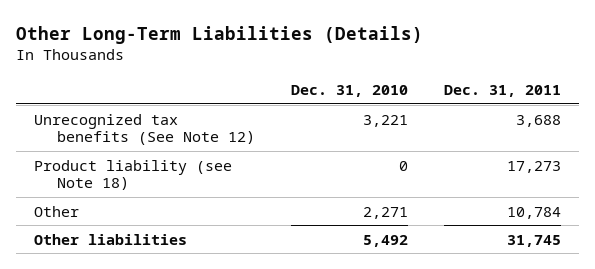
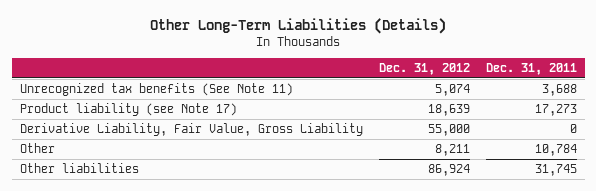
[291,85,409,98] Dec. 31, 2010 -> none
none -> [378,63,470,76] Dec. 31, 2012
[34,113,256,146] Unrecognized tax benefits (See Note 12) -> [19,82,293,96] Unrecognized tax benefits (See Note 11)
[34,159,233,191] Product liability (see Note 18) -> [19,102,237,116] Product liability (see Note 17)
none -> [19,122,363,136] Derivative Liability, Fair Value, Gross Liability

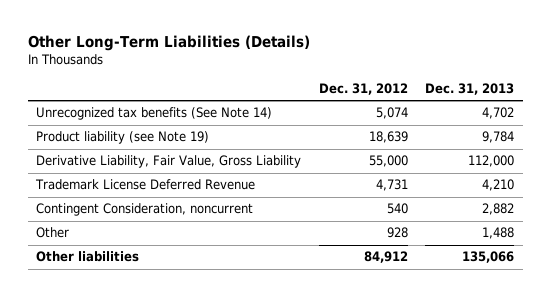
[485,63,577,76] Dec. 31, 2011 -> none
none -> [424,83,514,96] Dec. 31, 2013
[19,82,293,96] Unrecognized tax benefits (See Note 11) -> [36,107,273,121] Unrecognized tax benefits (See Note 14)
[19,102,237,116] Product liability (see Note 17) -> [36,131,210,145] Product liability (see Note 19)
none -> [35,179,256,191] Trademark License Deferred Revenue
none -> [36,203,254,217] Contingent Consideration, noncurrent
[434,143,470,156] 8,211 -> [386,227,408,239] 928
[427,163,470,176] 86,924 -> [363,251,408,264] 84,912

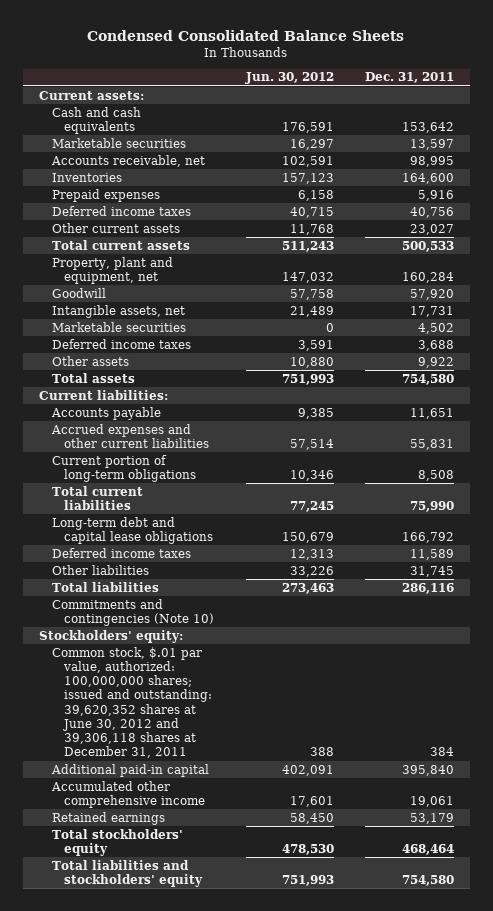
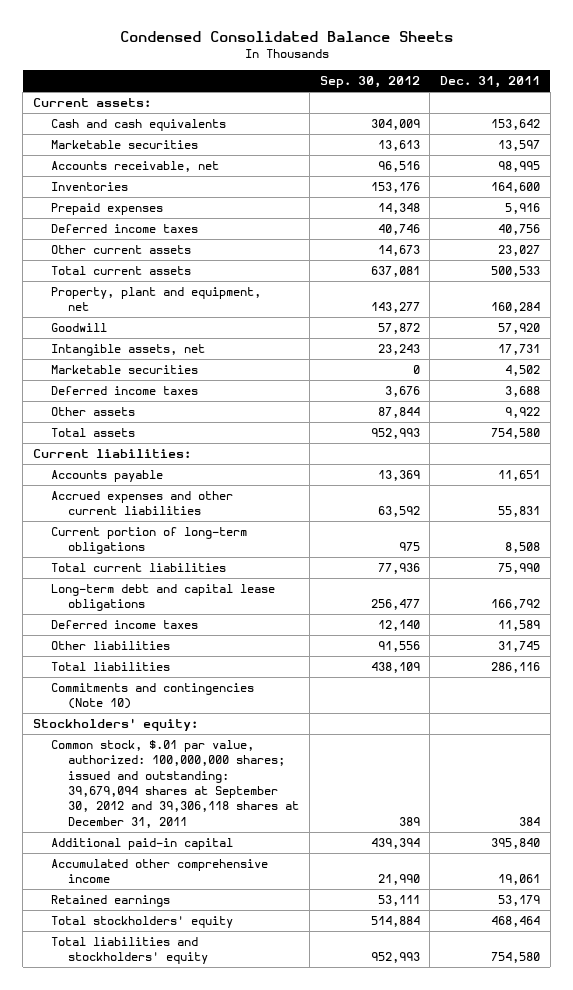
[244,72,334,85] Jun. 30, 2012 -> none
none -> [319,76,420,89] Sep. 30, 2012
[51,646,213,759] Common stock, $.01 par value, authorized: 100,000,000 shares; issued and outstanding: 39,620,352 shares at June 30, 2012 and 39,306,118 shares at December 31, 2011 -> [50,740,299,828] Common stock, $.01 par value, authorized: 100,000,000 shares; issued and outstanding: 39,679,094 shares at September 30, 2012 and 39,306,118 shares at December 31, 2011

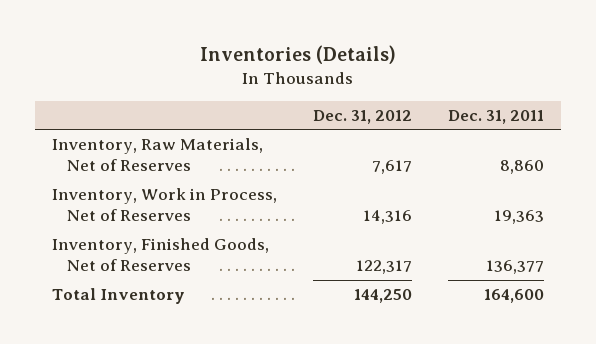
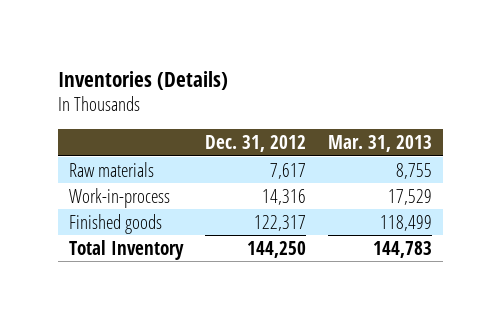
[447,109,544,124] Dec. 31, 2011 -> none
none -> [328,135,433,153] Mar. 31, 2013
[52,138,264,172] Inventory, Raw Materials, Net of Reserves -> [69,161,155,177] Raw materials
[52,188,278,222] Inventory, Work in Process, Net of Reserves -> [69,187,171,208] Work-in-process
[52,238,270,272] Inventory, Finished Goods, Net of Reserves -> [69,213,163,234] Finished goods

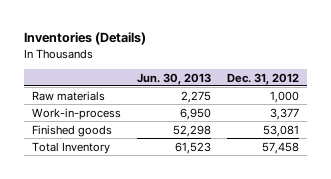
[328,135,433,153] Mar. 31, 2013 -> none
none -> [137,72,212,85] Jun. 30, 2013
[270,162,307,179] 7,617 -> [269,90,299,103] 1,000
[262,188,307,205] 14,316 -> [269,107,299,120] 3,377
[254,214,307,231] 122,317 -> [262,124,299,137] 53,081
[247,240,307,258] 144,250 -> [261,141,299,154] 57,458

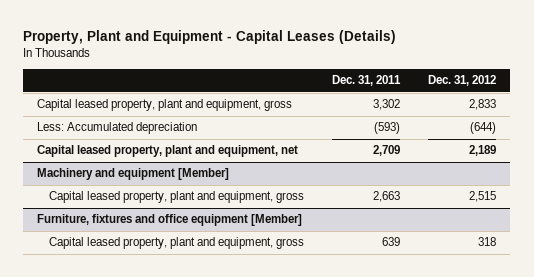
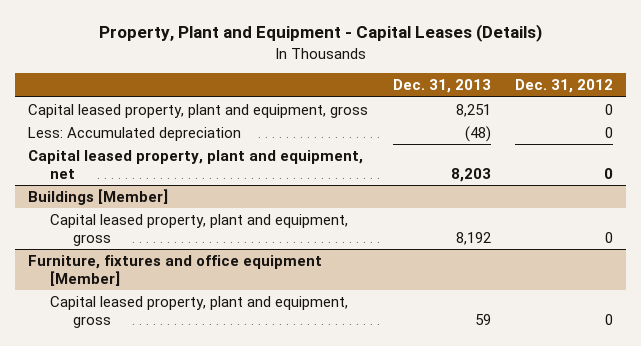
[332,75,402,87] Dec. 31, 2011 -> none
none -> [392,79,491,94] Dec. 31, 2013
[37,168,230,181] Machinery and equipment [Member] -> none
[469,99,497,111] 2,833 -> [605,103,614,115] 0
[470,122,497,135] (644) -> [605,126,614,138] 0
[469,145,497,157] 2,189 -> [604,167,614,179] 0
none -> [27,188,168,205] Buildings [Member]
[469,191,497,203] 2,515 -> [605,231,614,243] 0
[478,237,497,247] 318 -> [605,313,614,325] 0

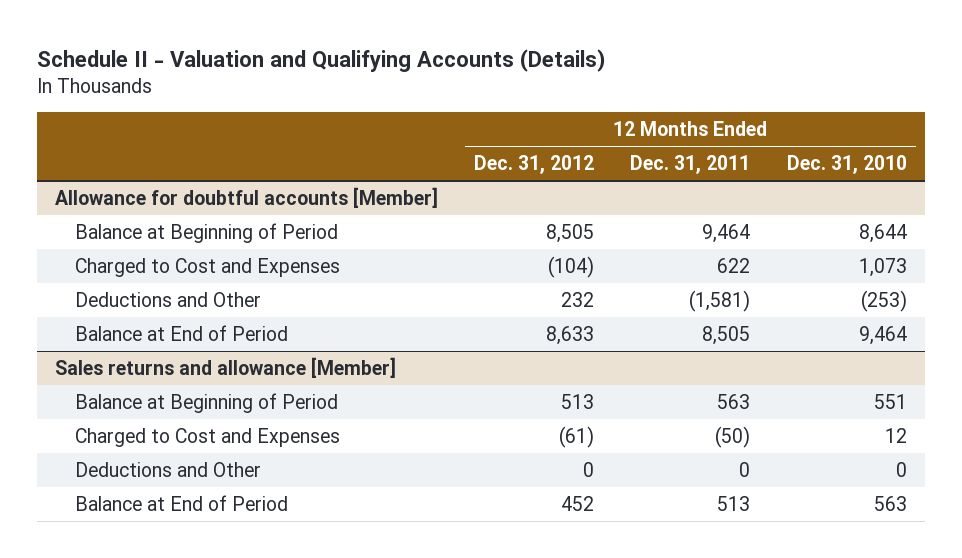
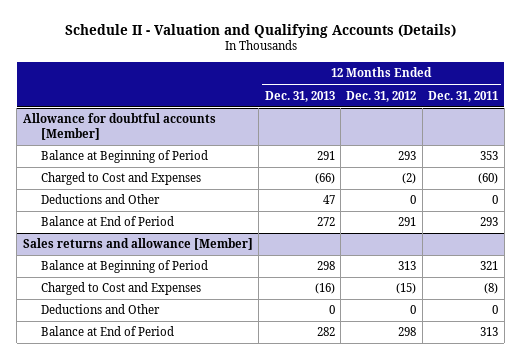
[786,155,907,175] Dec. 31, 2010 -> none
none -> [264,90,335,102] Dec. 31, 2013
[546,223,595,243] 8,505 -> [398,151,417,161] 293
[702,223,751,243] 9,464 -> [480,151,499,161] 353
[548,255,595,278] (104) -> [402,173,417,185] (2)
[717,257,751,273] 622 -> [478,173,499,185] (60)
[561,291,595,307] 232 -> [410,195,417,205] 0
[689,289,751,312] (1,581) -> [492,195,499,205] 0
[546,325,595,345] 8,633 -> [398,217,417,227] 291
[702,325,751,345] 8,505 -> [480,217,499,227] 293
[561,393,595,409] 513 -> [398,261,417,271] 313
[717,393,751,409] 563 -> [480,261,499,271] 321
[559,425,595,448] (61) -> [396,283,417,295] (15)
[715,425,751,448] (50) -> [484,283,499,295] (8)
[561,495,595,511] 452 -> [398,327,417,337] 298
[717,495,751,511] 513 -> [480,327,499,337] 313

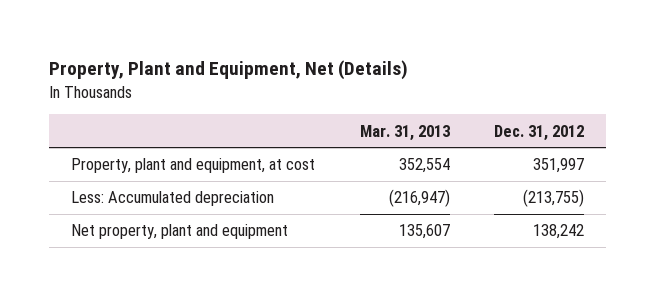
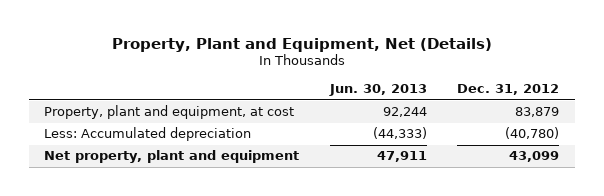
[359,124,450,141] Mar. 31, 2013 -> none
none -> [328,84,427,97] Jun. 30, 2013
[533,158,585,174] 351,997 -> [515,107,560,118] 83,879
[523,189,585,208] (213,755) -> [505,127,560,140] (40,780)
[533,224,585,240] 138,242 -> [509,151,560,163] 43,099

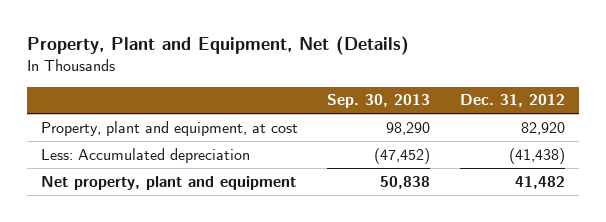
[328,84,427,97] Jun. 30, 2013 -> none
none -> [327,94,431,109] Sep. 30, 2013
[515,107,560,118] 83,879 -> [520,121,565,135] 82,920
[505,127,560,140] (40,780) -> [508,147,565,164] (41,438)
[509,151,560,163] 43,099 -> [514,175,565,189] 41,482

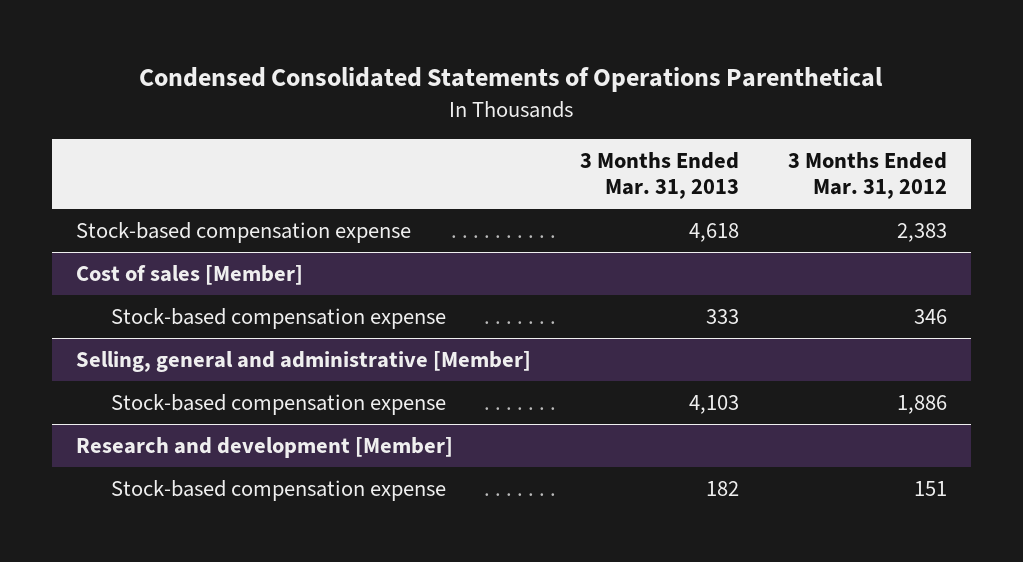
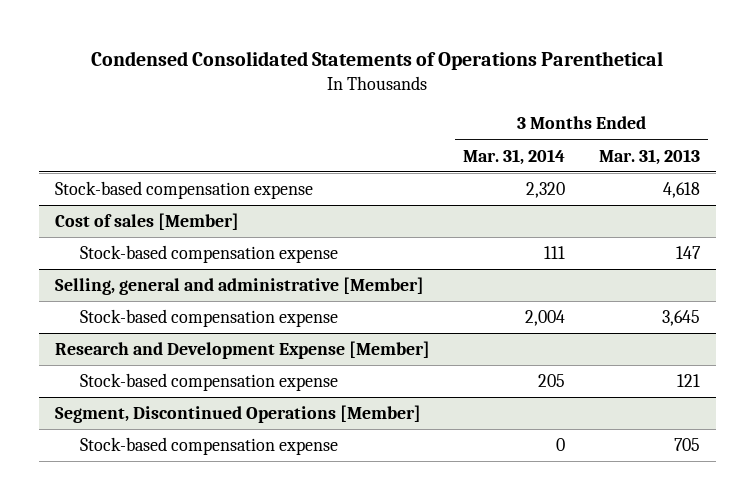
[787,152,947,200] 3 Months Ended Mar. 31, 2012 -> none
none -> [463,148,566,165] Mar. 31, 2014
[705,308,739,324] 333 -> [675,246,701,260] 147
[688,394,739,414] 4,103 -> [661,310,700,327] 3,645
[76,436,454,458] Research and development [Member] -> [55,341,431,360] Research and Development Expense [Member]
[705,480,739,496] 182 -> [676,374,700,388] 121
none -> [55,405,422,424] Segment, Discontinued Operations [Member]
none -> [79,437,338,456] Stock-based compensation expense

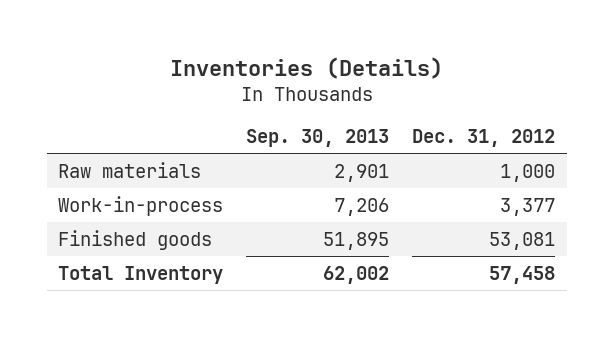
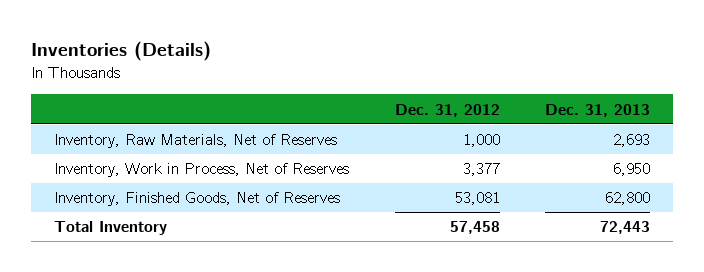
[246,129,390,148] Sep. 30, 2013 -> none
none -> [545,103,651,117] Dec. 31, 2013
[58,161,202,178] Raw materials -> [53,134,337,149] Inventory, Raw Materials, Net of Reserves
[58,195,224,216] Work-in-process -> [53,163,349,178] Inventory, Work in Process, Net of Reserves
[58,229,213,250] Finished goods -> [53,192,340,207] Inventory, Finished Goods, Net of Reserves

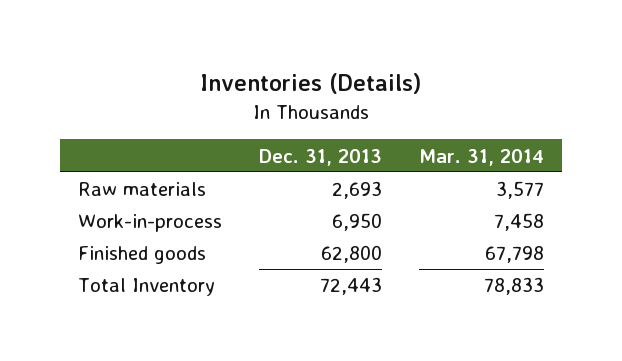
[394,103,500,117] Dec. 31, 2012 -> none
none -> [419,148,545,166] Mar. 31, 2014
[53,134,337,149] Inventory, Raw Materials, Net of Reserves -> [78,182,207,197] Raw materials
[53,163,349,178] Inventory, Work in Process, Net of Reserves -> [78,214,223,233] Work-in-process
[53,192,340,207] Inventory, Finished Goods, Net of Reserves -> [78,246,207,265] Finished goods

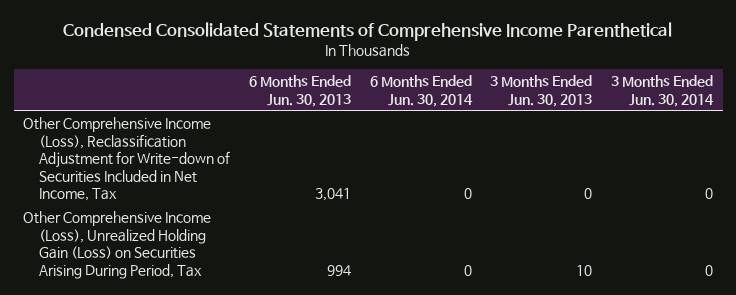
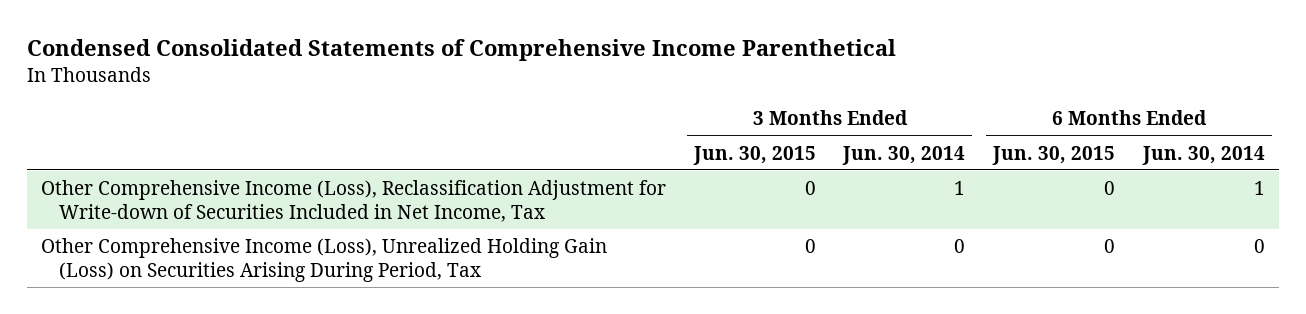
[248,75,351,107] 6 Months Ended Jun. 30, 2013 -> none
[490,75,593,107] 3 Months Ended Jun. 30, 2013 -> none
none -> [692,145,816,165] Jun. 30, 2015
none -> [992,145,1116,165] Jun. 30, 2015
[463,188,472,200] 0 -> [1254,181,1266,196] 1
[705,188,714,200] 0 -> [954,181,966,196] 1

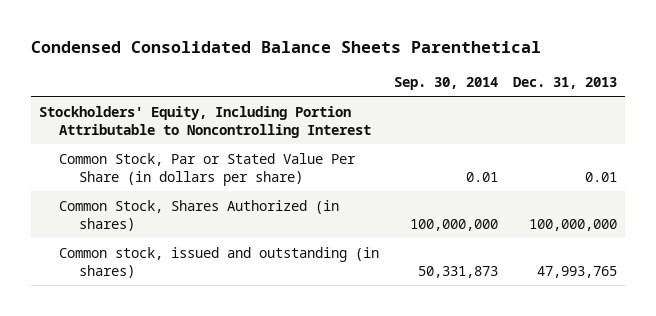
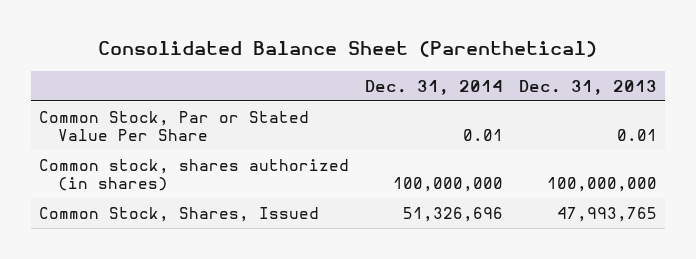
[31,41,542,54] Condensed Consolidated Balance Sheets Parenthetical -> [98,41,598,58] Consolidated Balance Sheet (Parenthetical)
[393,76,498,90] Sep. 30, 2014 -> none
none -> [365,79,504,95] Dec. 31, 2014
[38,105,371,138] Stockholders' Equity, Including Portion Attributable to Noncontrolling Interest -> none
[58,152,356,186] Common Stock, Par or Stated Value Per Share (in dollars per share) -> [38,110,309,142] Common Stock, Par or Stated Value Per Share
[58,199,339,231] Common Stock, Shares Authorized (in shares) -> [38,158,349,192] Common stock, shares authorized (in shares)
[58,246,379,278] Common stock, issued and outstanding (in shares) -> [38,206,319,222] Common Stock, Shares, Issued

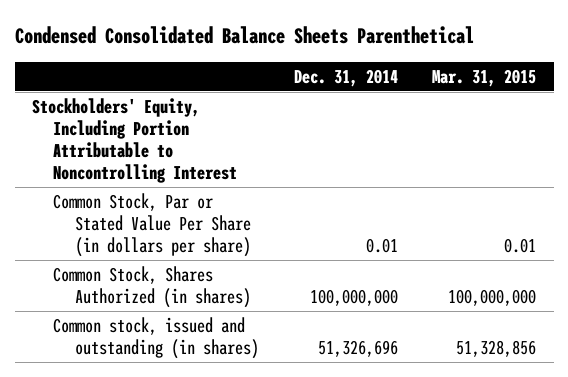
[98,41,598,58] Consolidated Balance Sheet (Parenthetical) -> [14,26,474,45] Condensed Consolidated Balance Sheets Parenthetical
[519,79,658,95] Dec. 31, 2013 -> none
none -> [432,68,537,87] Mar. 31, 2015
none -> [32,98,238,183] Stockholders' Equity, Including Portion Attributable to Noncontrolling Interest
[38,110,309,142] Common Stock, Par or Stated Value Per Share -> [53,193,251,257] Common Stock, Par or Stated Value Per Share (in dollars per share)
[38,158,349,192] Common stock, shares authorized (in shares) -> [53,266,251,308] Common Stock, Shares Authorized (in shares)
[38,206,319,222] Common Stock, Shares, Issued -> [53,317,259,359] Common stock, issued and outstanding (in shares)

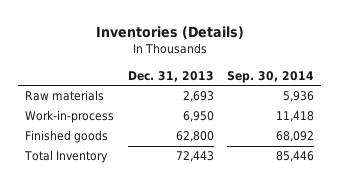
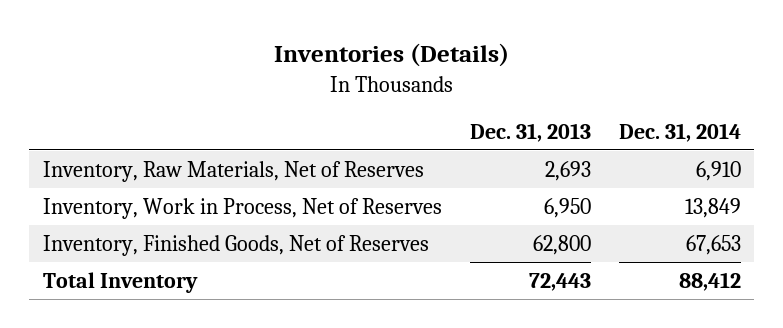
[227,70,315,83] Sep. 30, 2014 -> none
none -> [618,122,741,142] Dec. 31, 2014
[25,90,105,102] Raw materials -> [42,160,424,182] Inventory, Raw Materials, Net of Reserves
[25,110,115,124] Work-in-process -> [42,197,442,219] Inventory, Work in Process, Net of Reserves
[25,130,109,144] Finished goods -> [42,234,429,256] Inventory, Finished Goods, Net of Reserves

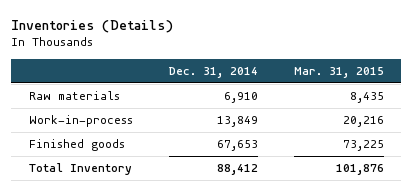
[469,122,591,142] Dec. 31, 2013 -> none
none -> [293,66,384,78] Mar. 31, 2015
[42,160,424,182] Inventory, Raw Materials, Net of Reserves -> [28,91,120,101] Raw materials
[42,197,442,219] Inventory, Work in Process, Net of Reserves -> [28,115,133,128] Work-in-process
[42,234,429,256] Inventory, Finished Goods, Net of Reserves -> [28,139,125,152] Finished goods

